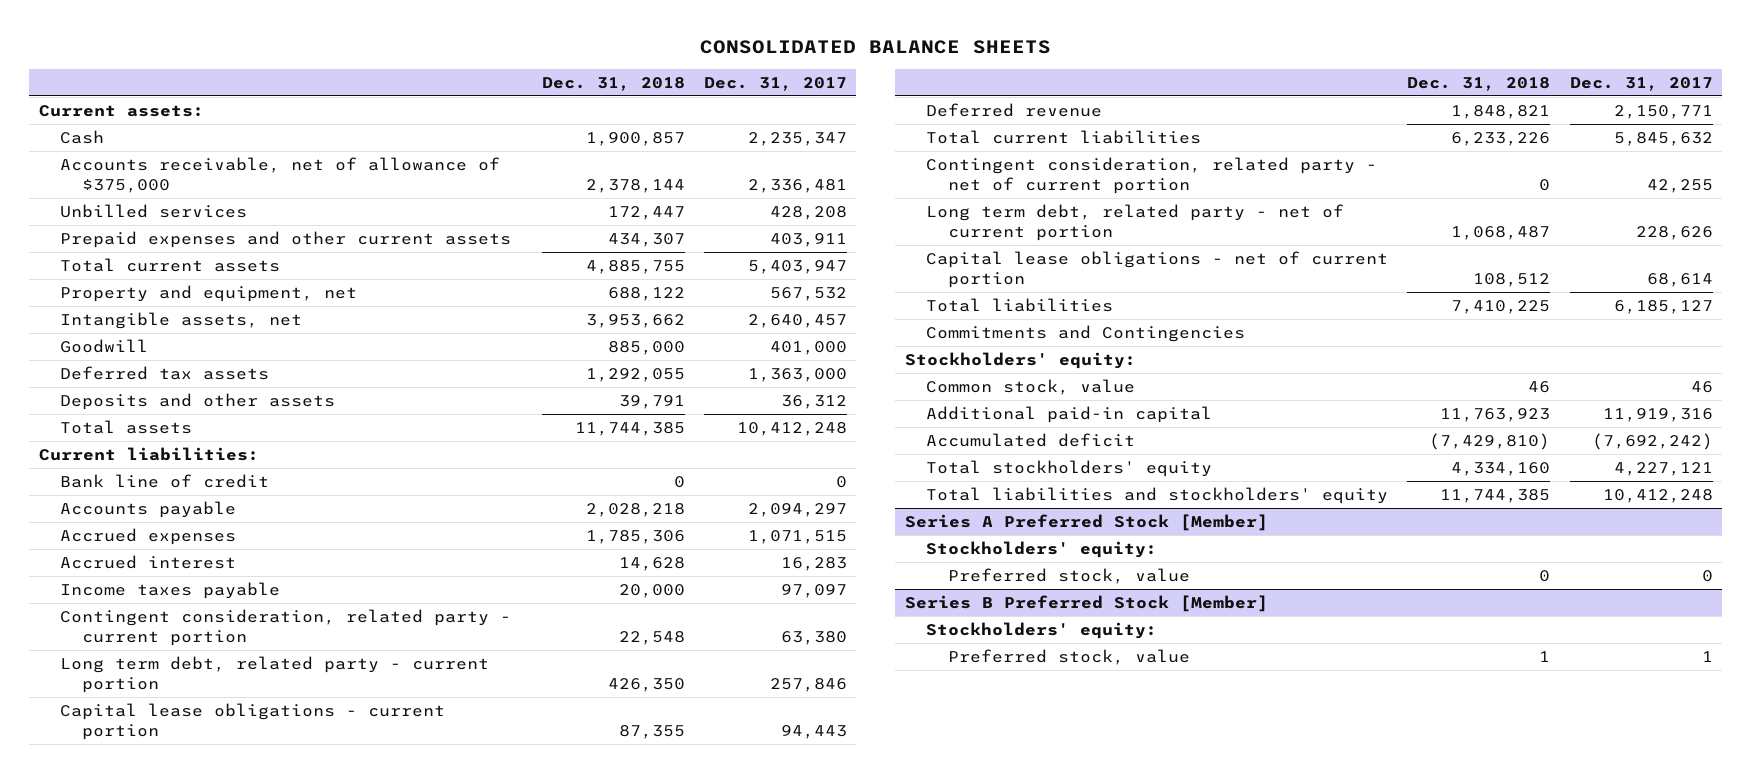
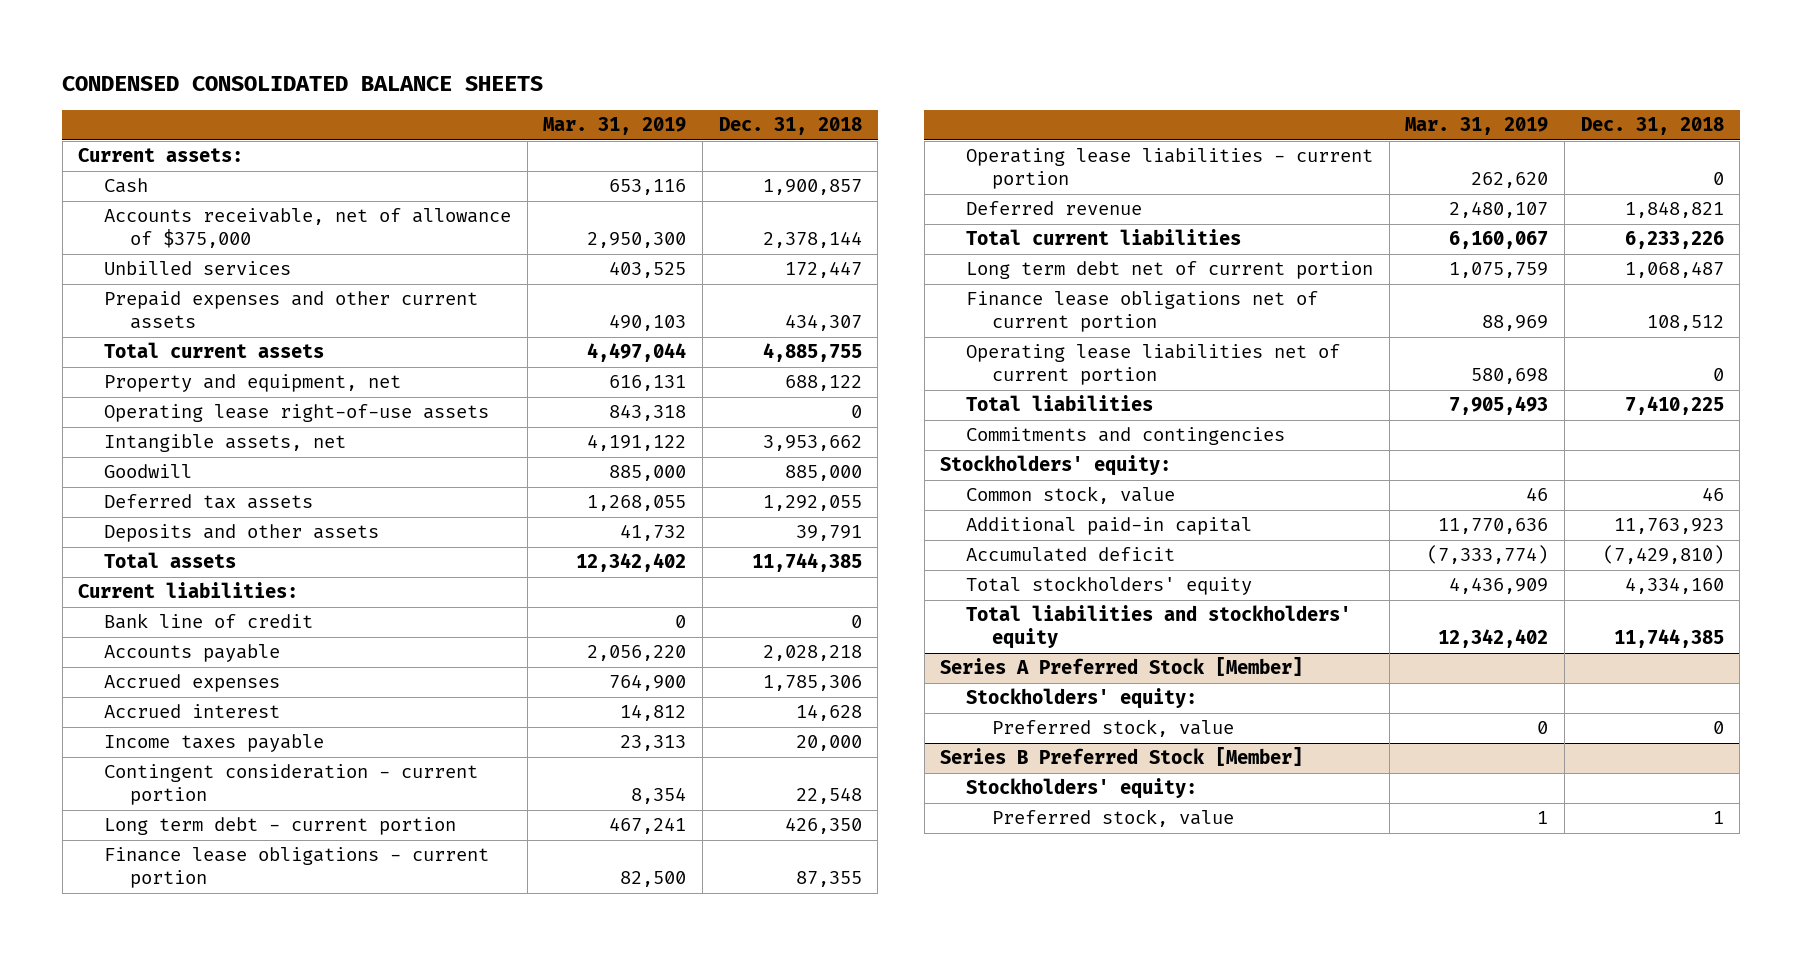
[699,40,1051,55] CONSOLIDATED BALANCE SHEETS -> [62,76,544,92] CONDENSED CONSOLIDATED BALANCE SHEETS
[703,76,847,91] Dec. 31, 2017 -> none
none -> [543,117,687,136] Mar. 31, 2019
none -> [104,404,490,423] Operating lease right-of-use assets
[60,608,512,646] Contingent consideration, related party - current portion -> [104,764,479,806] Contingent consideration - current portion
[60,655,490,693] Long term debt, related party - current portion -> [104,817,457,836] Long term debt - current portion
[60,702,446,740] Capital lease obligations - current portion -> [104,847,490,889] Finance lease obligations - current portion
none -> [966,148,1374,190] Operating lease liabilities - current portion
[926,156,1378,194] Contingent consideration, related party - net of current portion -> none
[926,203,1345,241] Long term debt, related party - net of current portion -> [966,261,1374,280] Long term debt net of current portion
[926,250,1389,288] Capital lease obligations - net of current portion -> [966,291,1319,333] Finance lease obligations net of current portion
none -> [966,344,1341,386] Operating lease liabilities net of current portion
[926,324,1246,342] Commitments and Contingencies -> [966,427,1286,446] Commitments and contingencies

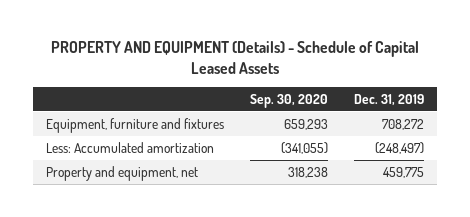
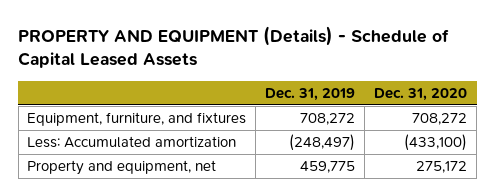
[249,93,328,108] Sep. 30, 2020 -> none
none -> [374,87,468,101] Dec. 31, 2020
[45,117,224,133] Equipment, furniture and fixtures -> [27,112,247,127] Equipment, furniture, and fixtures

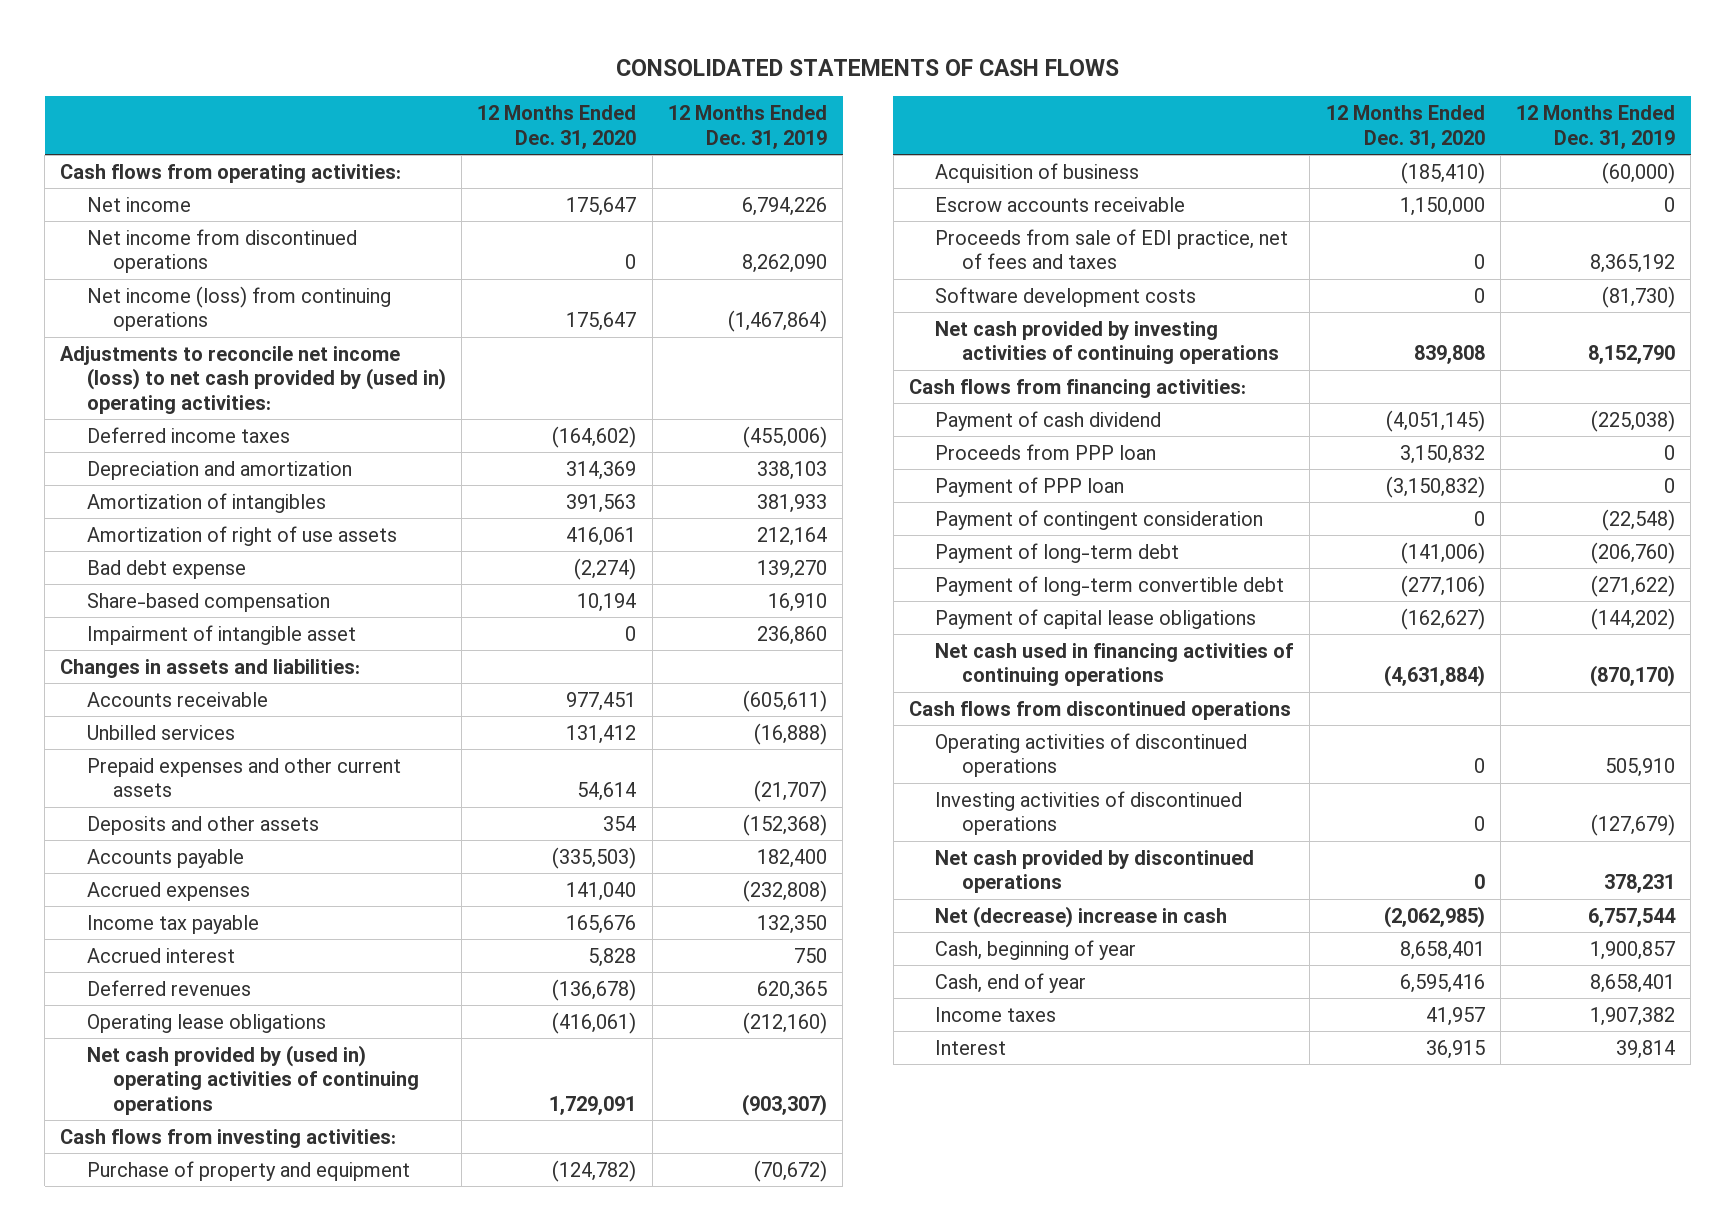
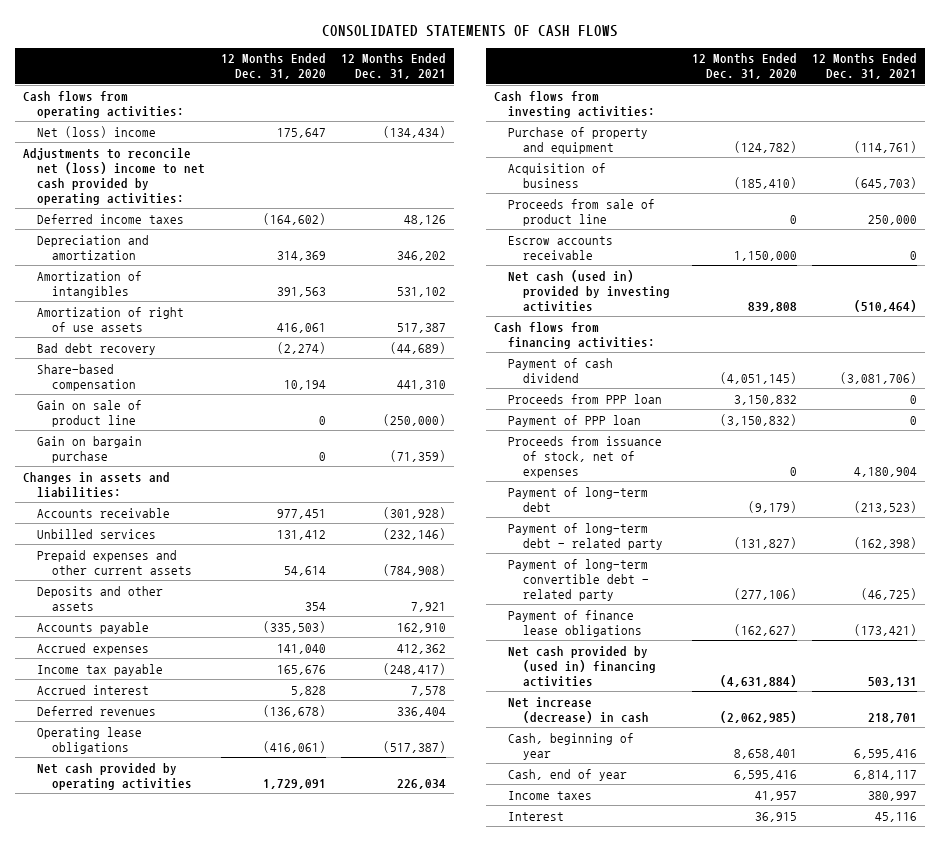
[667,105,827,149] 12 Months Ended Dec. 31, 2019 -> none
none -> [341,53,447,80] 12 Months Ended Dec. 31, 2021
[86,228,357,274] Net income from discontinued operations -> none
[86,285,391,332] Net income (loss) from continuing operations -> none
[86,196,191,212] Net income -> [37,125,157,138] Net (loss) income
[60,345,446,414] Adjustments to reconcile net income (loss) to net cash provided by (used in) operating activities: -> [22,147,206,205] Adjustments to reconcile net (loss) income to net cash provided by operating activities:
[86,559,246,579] Bad debt expense -> [37,342,157,355] Bad debt recovery
[86,624,356,645] Impairment of intangible asset -> none
none -> [37,399,143,427] Gain on sale of product line
none -> [37,435,143,463] Gain on bargain purchase
[86,1044,420,1115] Net cash provided by (used in) operating activities of continuing operations -> [37,762,193,790] Net cash provided by operating activities
none -> [508,198,656,226] Proceeds from sale of product line
[935,228,1289,270] Proceeds from sale of EDI practice, net of fees and taxes -> none
[935,286,1197,307] Software development costs -> none
[935,320,1279,365] Net cash provided by investing activities of continuing operations -> [508,269,671,312] Net cash (used in) provided by investing activities
[935,509,1264,530] Payment of contingent consideration -> none
[908,700,1291,720] Cash flows from discontinued operations -> none
[935,732,1248,778] Operating activities of discontinued operations -> none
[935,790,1243,836] Investing activities of discontinued operations -> none
[935,849,1255,894] Net cash provided by discontinued operations -> none
none -> [508,435,663,478] Proceeds from issuance of stock, net of expenses
[1400,541,1485,564] (141,006) -> [747,500,797,513] (9,179)
none -> [508,522,664,550] Payment of long-term debt - related party
[935,575,1285,596] Payment of long-term convertible debt -> [508,558,650,601] Payment of long-term convertible debt - related party
[935,608,1257,629] Payment of capital lease obligations -> [508,609,643,637] Payment of finance lease obligations
[935,642,1294,687] Net cash used in financing activities of continuing operations -> [508,645,657,687] Net cash provided by (used in) financing activities
[935,905,1228,928] Net (decrease) increase in cash -> [508,696,650,723] Net increase (decrease) in cash

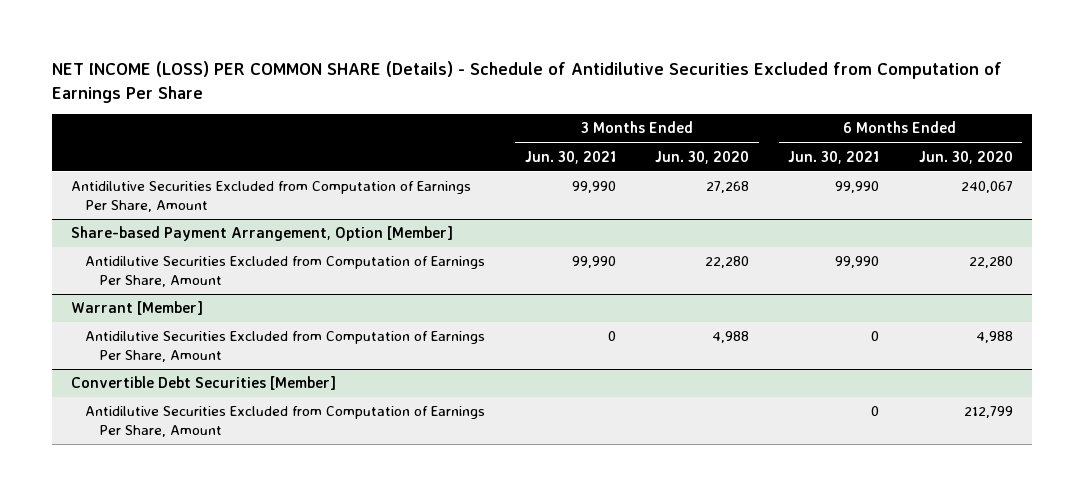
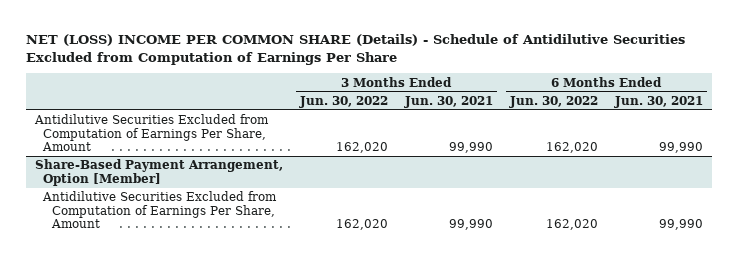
[51,61,1002,103] NET INCOME (LOSS) PER COMMON SHARE (Details) - Schedule of Antidilutive Securities Excluded from Computation of Earnings Per Share -> [26,34,686,65] NET (LOSS) INCOME PER COMMON SHARE (Details) - Schedule of Antidilutive Securities Excluded from Computation of Earnings Per Share
[655,150,750,164] Jun. 30, 2020 -> none
[918,150,1013,164] Jun. 30, 2020 -> none
none -> [298,95,388,108] Jun. 30, 2022
none -> [508,95,598,108] Jun. 30, 2022
[71,226,454,242] Share-based Payment Arrangement, Option [Member] -> [34,159,283,186] Share-Based Payment Arrangement, Option [Member]
[71,301,204,316] Warrant [Member] -> none
[85,331,486,362] Antidilutive Securities Excluded from Computation of Earnings Per Share, Amount -> none
[71,376,337,391] Convertible Debt Securities [Member] -> none
[85,406,486,437] Antidilutive Securities Excluded from Computation of Earnings Per Share, Amount -> none

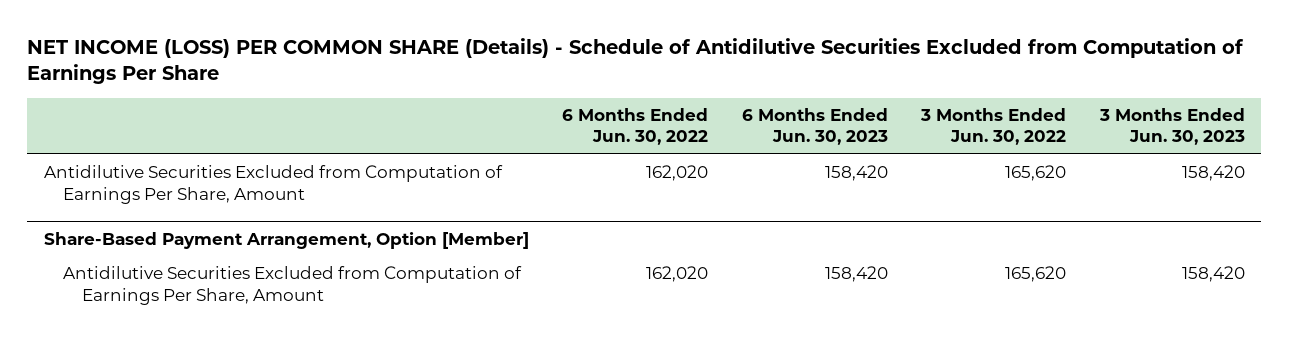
[26,34,686,65] NET (LOSS) INCOME PER COMMON SHARE (Details) - Schedule of Antidilutive Securities Excluded from Computation of Earnings Per Share -> [27,37,1245,85] NET INCOME (LOSS) PER COMMON SHARE (Details) - Schedule of Antidilutive Securities Excluded from Computation of Earnings Per Share
[403,95,493,108] Jun. 30, 2021 -> none
[614,95,704,108] Jun. 30, 2021 -> none
none -> [741,107,888,146] 6 Months Ended Jun. 30, 2023
none -> [1098,107,1245,146] 3 Months Ended Jun. 30, 2023
[335,142,388,154] 162,020 -> [1005,165,1067,182] 165,620
[335,219,388,231] 162,020 -> [1005,266,1067,283] 165,620

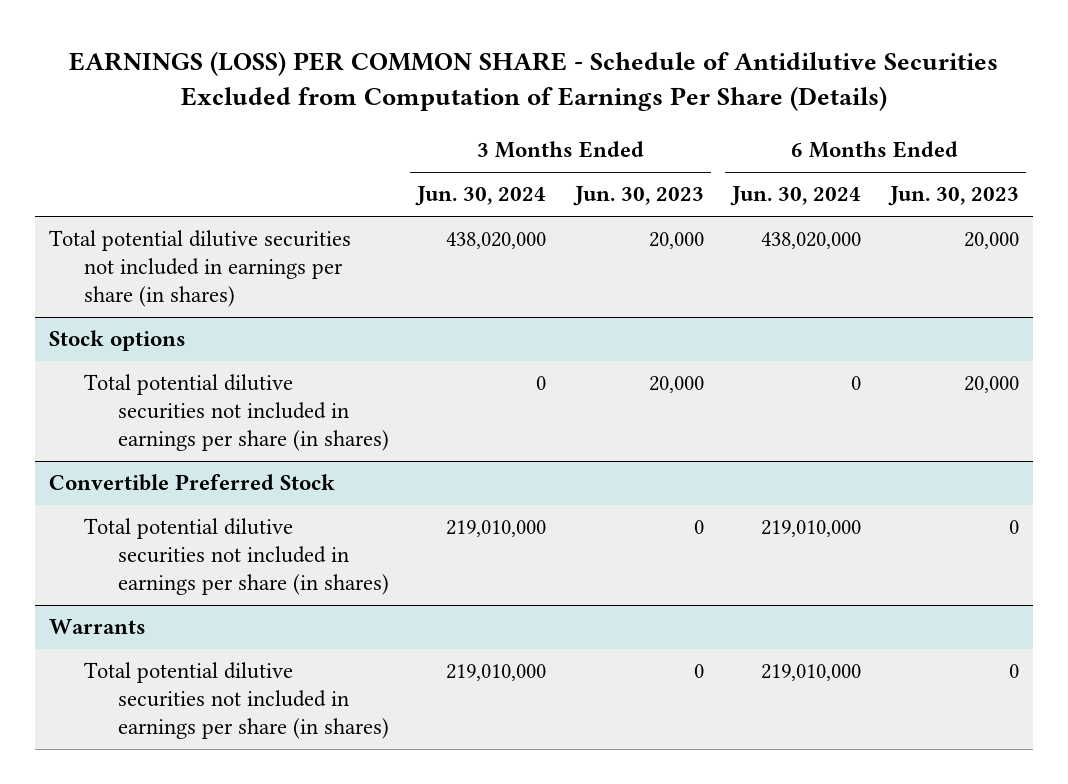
[27,37,1245,85] NET INCOME (LOSS) PER COMMON SHARE (Details) - Schedule of Antidilutive Securities Excluded from Computation of Earnings Per Share -> [68,51,998,112] EARNINGS (LOSS) PER COMMON SHARE - Schedule of Antidilutive Securities Excluded from Computation of Earnings Per Share (Details)
[562,107,709,146] 6 Months Ended Jun. 30, 2022 -> none
[920,107,1067,146] 3 Months Ended Jun. 30, 2022 -> none
none -> [415,186,547,207] Jun. 30, 2024
none -> [730,186,862,207] Jun. 30, 2024
[44,165,504,204] Antidilutive Securities Excluded from Computation of Earnings Per Share, Amount -> [49,230,352,307] Total potential dilutive securities not included in earnings per share (in shares)
[824,165,888,182] 158,420 -> [963,232,1019,250] 20,000
[1181,165,1245,182] 158,420 -> [648,232,704,250] 20,000
[44,231,530,249] Share-Based Payment Arrangement, Option [Member] -> [49,330,187,352] Stock options
[62,266,522,305] Antidilutive Securities Excluded from Computation of Earnings Per Share, Amount -> [83,374,389,451] Total potential dilutive securities not included in earnings per share (in shares)
[824,266,888,283] 158,420 -> [963,376,1019,394] 20,000
[1181,266,1245,283] 158,420 -> [648,376,704,394] 20,000
none -> [49,474,336,492] Convertible Preferred Stock
none -> [83,518,389,595] Total potential dilutive securities not included in earnings per share (in shares)
none -> [49,619,147,635] Warrants
none -> [83,662,389,739] Total potential dilutive securities not included in earnings per share (in shares)

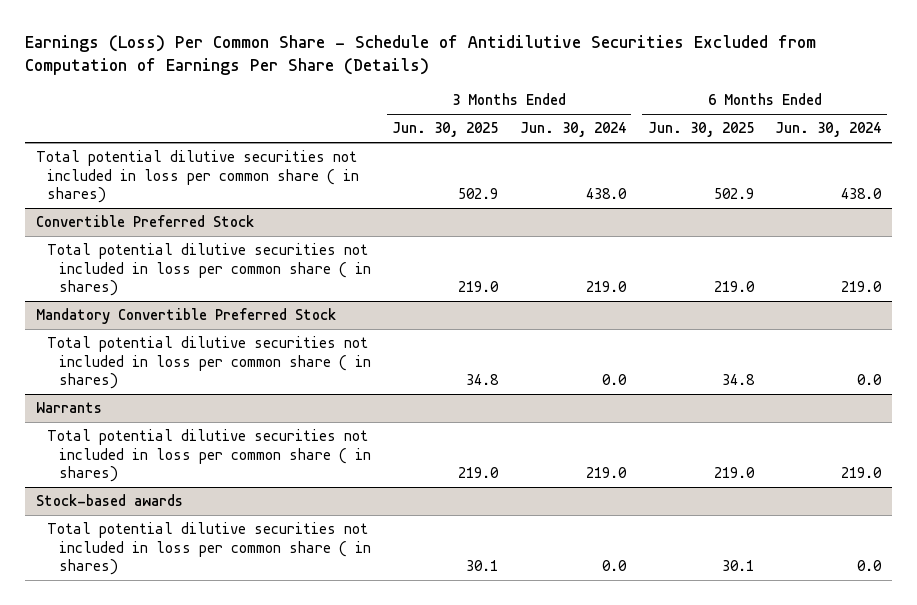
[68,51,998,112] EARNINGS (LOSS) PER COMMON SHARE - Schedule of Antidilutive Securities Excluded from Computation of Earnings Per Share (Details) -> [24,35,816,76] Earnings (Loss) Per Common Share - Schedule of Antidilutive Securities Excluded from Computation of Earnings Per Share (Details)
[572,186,704,207] Jun. 30, 2023 -> none
[887,186,1019,207] Jun. 30, 2023 -> none
none -> [392,122,499,138] Jun. 30, 2025
none -> [647,122,754,138] Jun. 30, 2025
[49,330,187,352] Stock options -> none
[83,374,389,451] Total potential dilutive securities not included in earnings per share (in shares) -> none
[49,230,352,307] Total potential dilutive securities not included in earnings per share (in shares) -> [35,150,360,204] Total potential dilutive securities not included in loss per common share ( in shares)
[446,232,547,250] 438,020,000 -> [586,188,628,200] 438.0
[761,232,862,250] 438,020,000 -> [841,188,883,200] 438.0
[83,518,389,595] Total potential dilutive securities not included in earnings per share (in shares) -> [47,243,371,297] Total potential dilutive securities not included in loss per common share ( in shares)
[446,520,547,538] 219,010,000 -> [586,281,628,293] 219.0
[761,520,862,538] 219,010,000 -> [841,281,883,293] 219.0
none -> [35,308,336,325] Mandatory Convertible Preferred Stock
none -> [47,336,371,390] Total potential dilutive securities not included in loss per common share ( in shares)
[83,662,389,739] Total potential dilutive securities not included in earnings per share (in shares) -> [47,429,371,483] Total potential dilutive securities not included in loss per common share ( in shares)
[446,664,547,682] 219,010,000 -> [586,467,628,479] 219.0
[761,664,862,682] 219,010,000 -> [841,467,883,479] 219.0
none -> [35,494,183,507] Stock-based awards
none -> [47,522,371,576] Total potential dilutive securities not included in loss per common share ( in shares)

